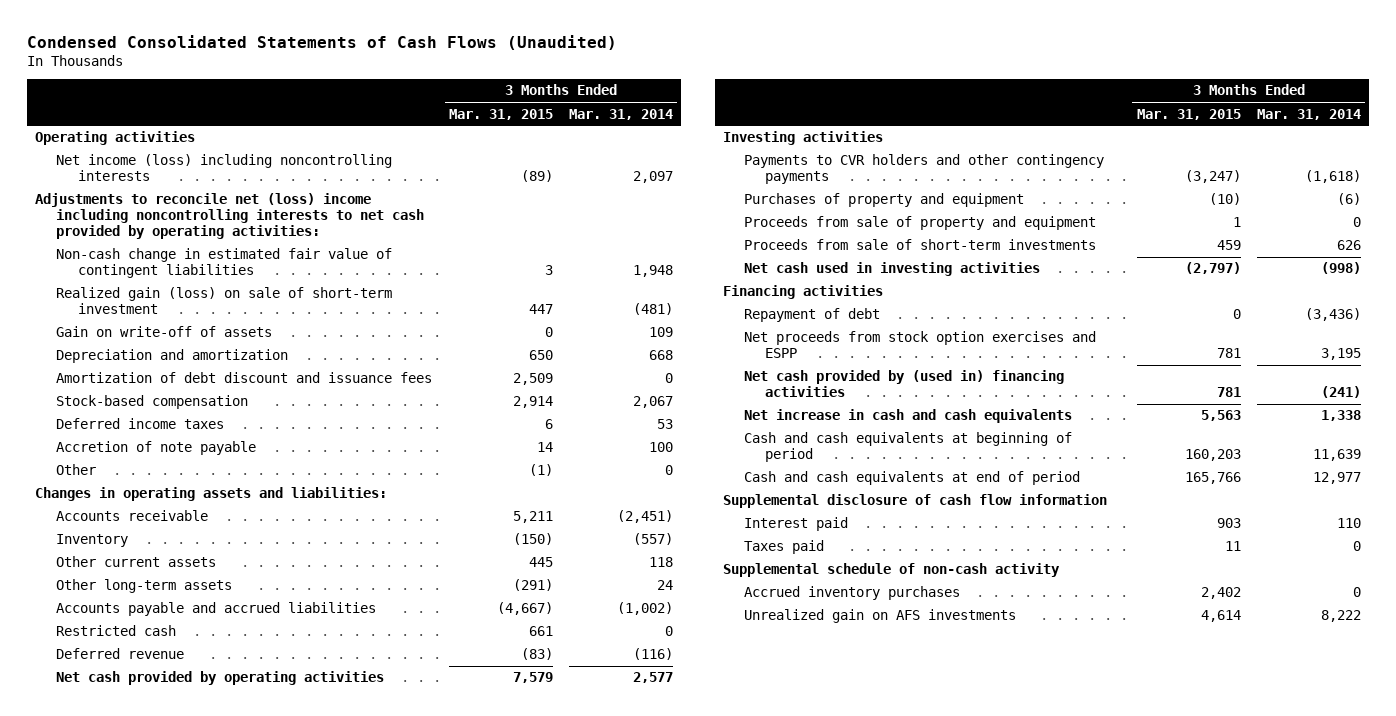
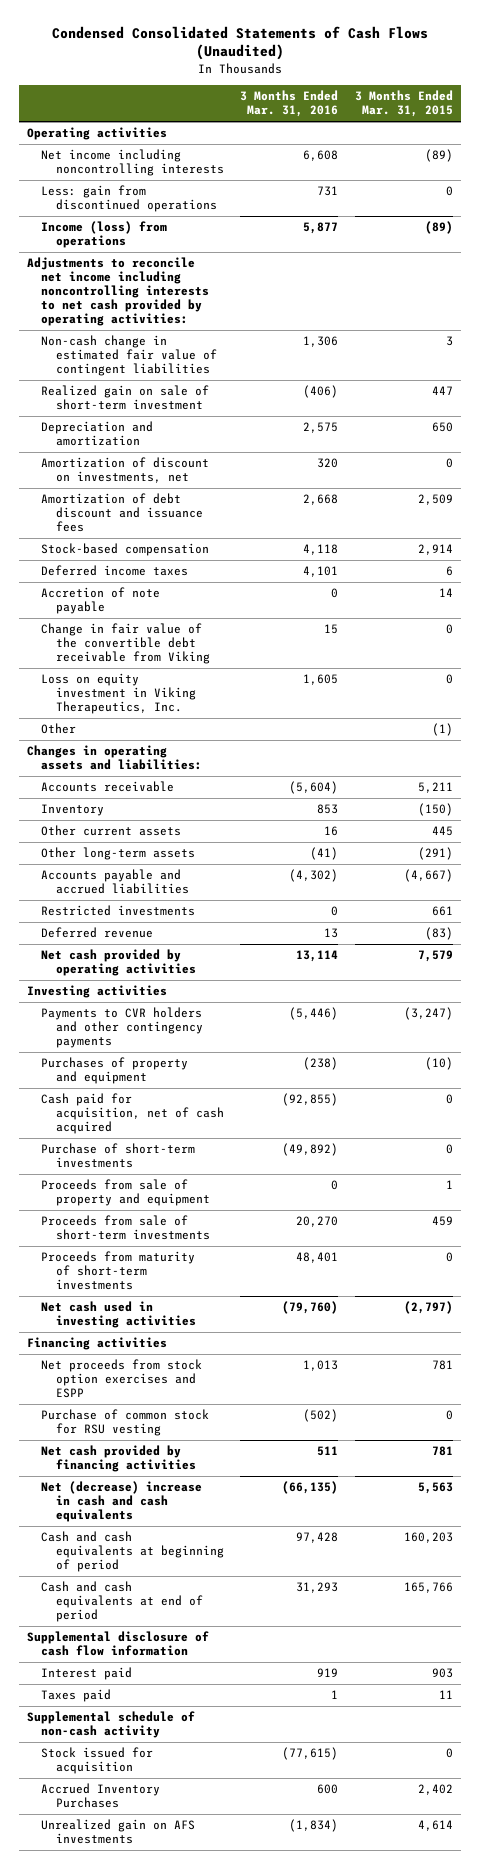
[569,108,674,120] Mar. 31, 2014 -> none
none -> [240,90,339,118] 3 Months Ended Mar. 31, 2016
[56,154,393,182] Net income (loss) including noncontrolling interests -> [41,149,224,177] Net income including noncontrolling interests
none -> [41,185,217,213] Less: gain from discontinued operations
none -> [41,221,168,249] Income (loss) from operations
[35,193,425,239] Adjustments to reconcile net (loss) income including noncontrolling interests to net cash provided by operating activities: -> [27,257,210,327] Adjustments to reconcile net income including noncontrolling interests to net cash provided by operating activities:
[56,326,273,338] Gain on write-off of assets -> none
[56,287,393,315] Realized gain (loss) on sale of short-term investment -> [41,385,210,411] Realized gain on sale of short-term investment
none -> [41,457,210,484] Amortization of discount on investments, net
none -> [41,623,210,665] Change in fair value of the convertible debt receivable from Viking
none -> [41,673,196,715] Loss on equity investment in Viking Therapeutics, Inc.
[56,625,177,637] Restricted cash -> [41,905,196,917] Restricted investments
none -> [41,1093,224,1135] Cash paid for acquisition, net of cash acquired
none -> [41,1143,196,1169] Purchase of short-term investments
none -> [41,1251,196,1291] Proceeds from maturity of short-term investments
[744,308,881,323] Repayment of debt -> none
none -> [41,1409,210,1437] Purchase of common stock for RSU vesting
[744,370,1065,398] Net cash provided by (used in) financing activities -> [41,1445,196,1473] Net cash provided by financing activities
[744,409,1073,424] Net increase in cash and cash equivalents -> [41,1481,203,1523] Net (decrease) increase in cash and cash equivalents
none -> [41,1747,154,1775] Stock issued for acquisition
[744,586,961,601] Accrued inventory purchases -> [41,1783,161,1809] Accrued Inventory Purchases

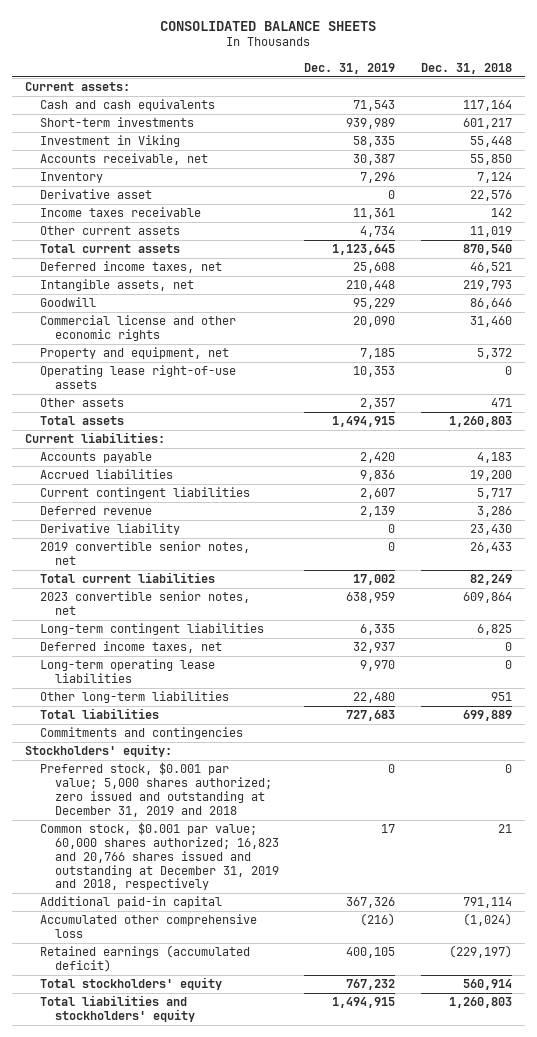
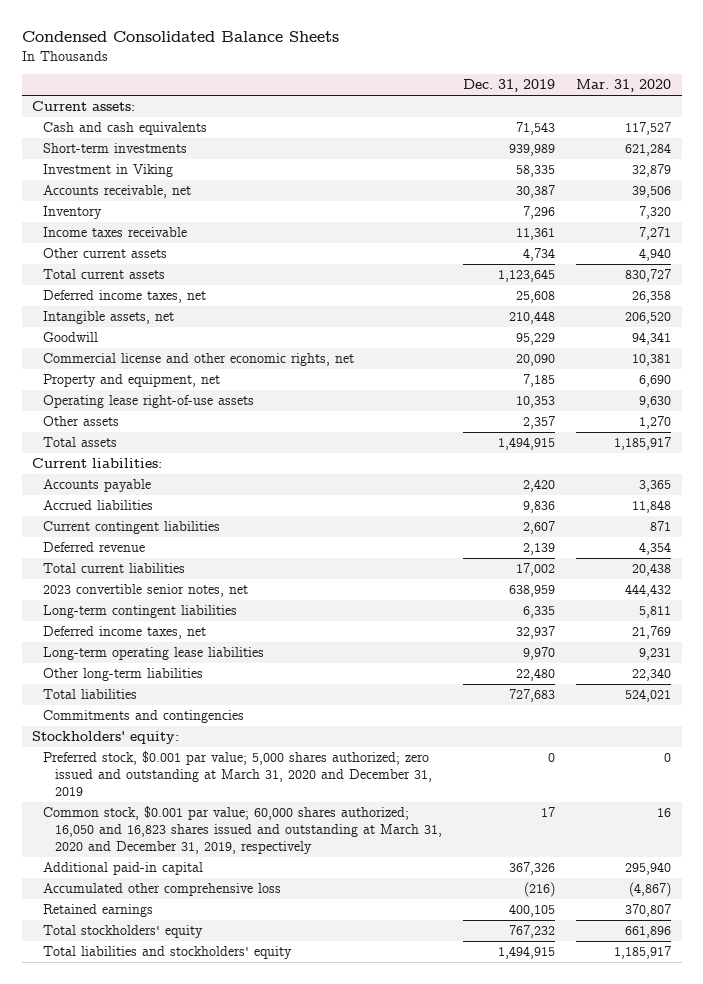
[160,20,377,31] CONSOLIDATED BALANCE SHEETS -> [21,31,339,43] Condensed Consolidated Balance Sheets
[420,62,512,74] Dec. 31, 2018 -> none
none -> [576,79,672,93] Mar. 31, 2020
[39,189,152,200] Derivative asset -> none
[39,315,236,342] Commercial license and other economic rights -> [43,353,355,367] Commercial license and other economic rights, net
[39,523,180,536] Derivative liability -> none
[39,541,250,566] 2019 convertible senior notes, net -> none
[39,762,272,817] Preferred stock, $0.001 par value; 5,000 shares authorized; zero issued and outstanding at December 31, 2019 and 2018 -> [43,751,432,796] Preferred stock, $0.001 par value; 5,000 shares authorized; zero issued and outstanding at March 31, 2020 and December 31, 2019
[39,822,279,891] Common stock, $0.001 par value; 60,000 shares authorized; 16,823 and 20,766 shares issued and outstanding at December 31, 2019 and 2018, respectively -> [43,806,442,854] Common stock, $0.001 par value; 60,000 shares authorized; 16,050 and 16,823 shares issued and outstanding at March 31, 2020 and December 31, 2019, respectively
[39,945,250,973] Retained earnings (accumulated deficit) -> [43,904,154,918] Retained earnings

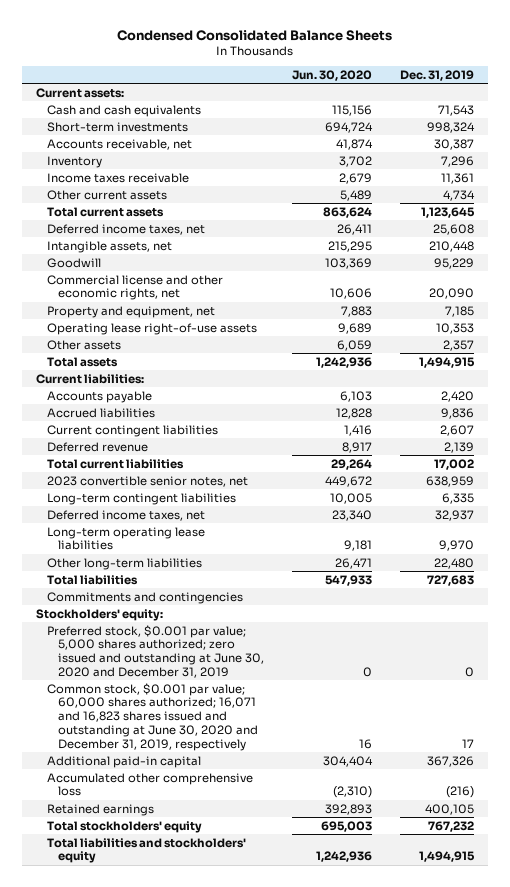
[576,79,672,93] Mar. 31, 2020 -> none
none -> [291,69,372,81] Jun. 30, 2020
[43,164,174,178] Investment in Viking -> none
[509,144,556,157] 939,989 -> [427,121,476,133] 998,324
[43,751,432,796] Preferred stock, $0.001 par value; 5,000 shares authorized; zero issued and outstanding at March 31, 2020 and December 31, 2019 -> [46,624,264,678] Preferred stock, $0.001 par value; 5,000 shares authorized; zero issued and outstanding at June 30, 2020 and December 31, 2019
[43,806,442,854] Common stock, $0.001 par value; 60,000 shares authorized; 16,050 and 16,823 shares issued and outstanding at March 31, 2020 and December 31, 2019, respectively -> [46,682,258,751] Common stock, $0.001 par value; 60,000 shares authorized; 16,071 and 16,823 shares issued and outstanding at June 30, 2020 and December 31, 2019, respectively

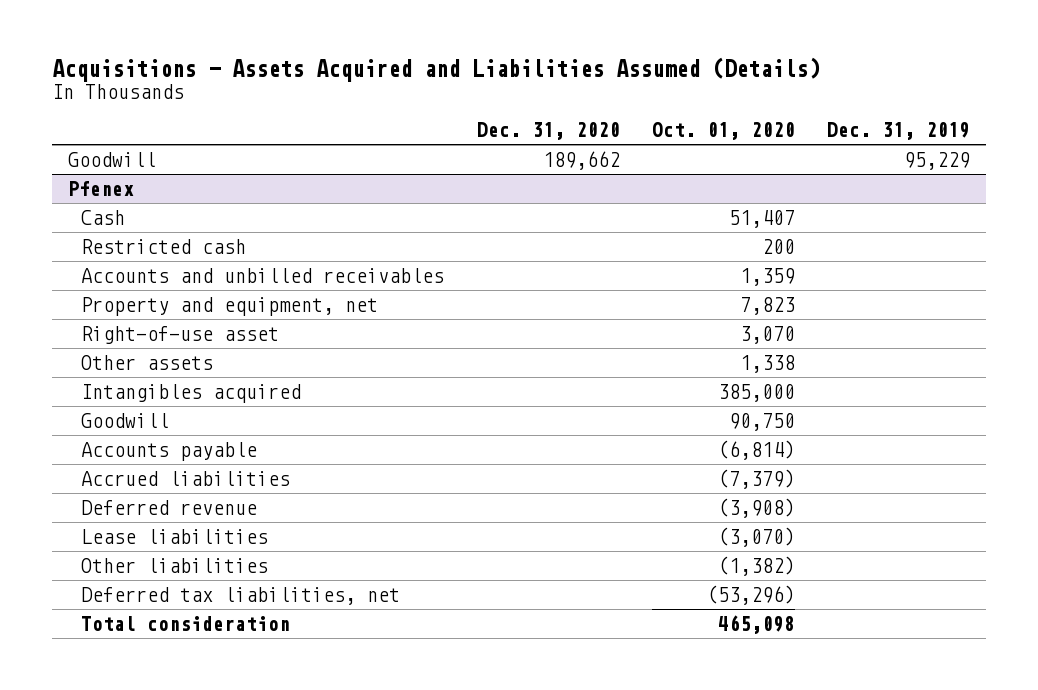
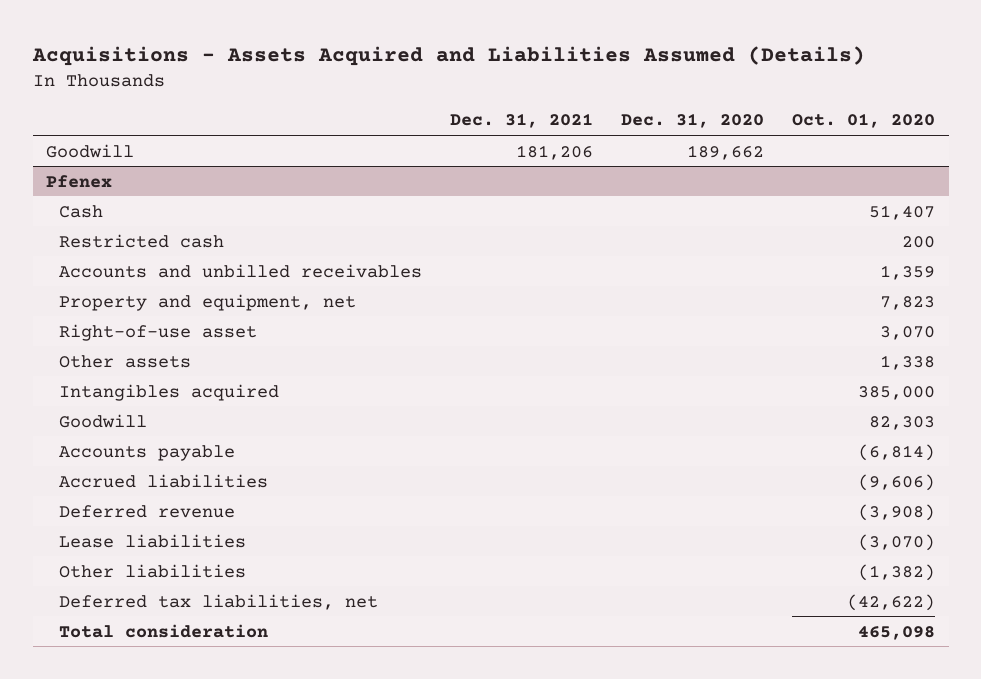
[827,122,971,141] Dec. 31, 2019 -> none
none -> [450,113,594,129] Dec. 31, 2021
[728,412,795,431] 90,750 -> [868,415,935,430] 82,303
[717,468,795,489] (7,379) -> [857,473,935,491] (9,606)
[706,584,795,605] (53,296) -> [846,593,935,611] (42,622)

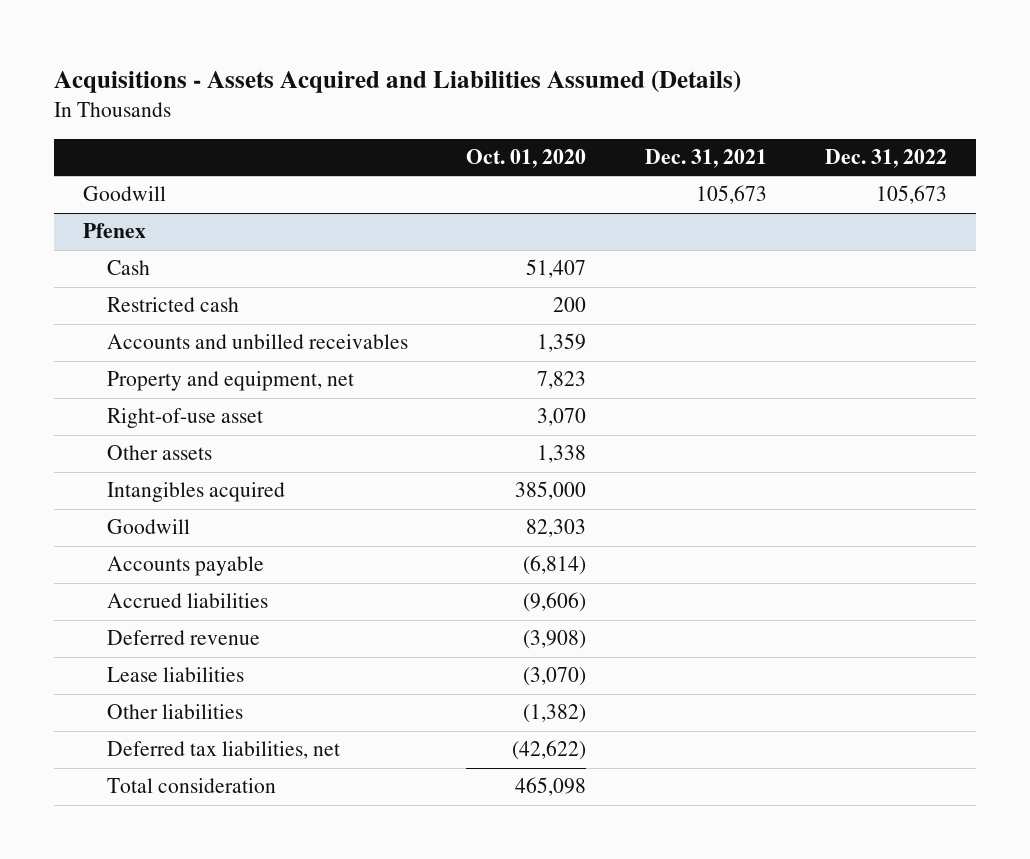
[620,113,764,129] Dec. 31, 2020 -> none
none -> [824,149,947,169] Dec. 31, 2022
[516,144,594,160] 181,206 -> [695,185,767,205] 105,673

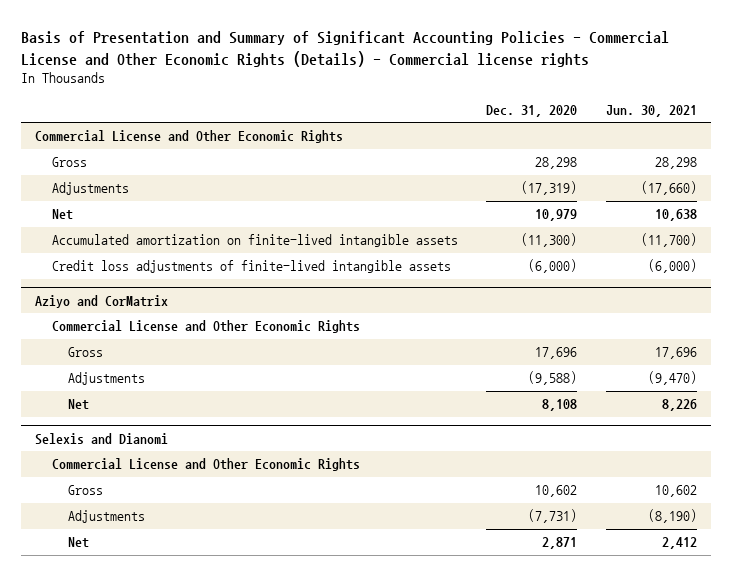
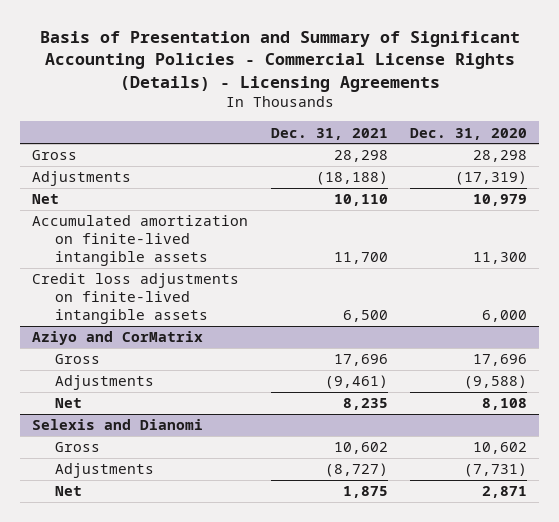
[21,31,670,67] Basis of Presentation and Summary of Significant Accounting Policies - Commercial License and Other Economic Rights (Details) - Commercial license rights -> [39,30,520,92] Basis of Presentation and Summary of Significant Accounting Policies - Commercial License Rights (Details) - Licensing Agreements
[605,104,697,117] Jun. 30, 2021 -> none
none -> [270,127,388,140] Dec. 31, 2021
[35,130,344,144] Commercial License and Other Economic Rights -> none
[521,233,578,248] (11,300) -> [473,252,528,265] 11,300
[51,260,451,274] Credit loss adjustments of finite-lived intangible assets -> [31,273,239,325] Credit loss adjustments on finite-lived intangible assets
[528,259,578,274] (6,000) -> [482,310,528,323] 6,000
[51,320,360,334] Commercial License and Other Economic Rights -> none
[51,458,360,472] Commercial License and Other Economic Rights -> none

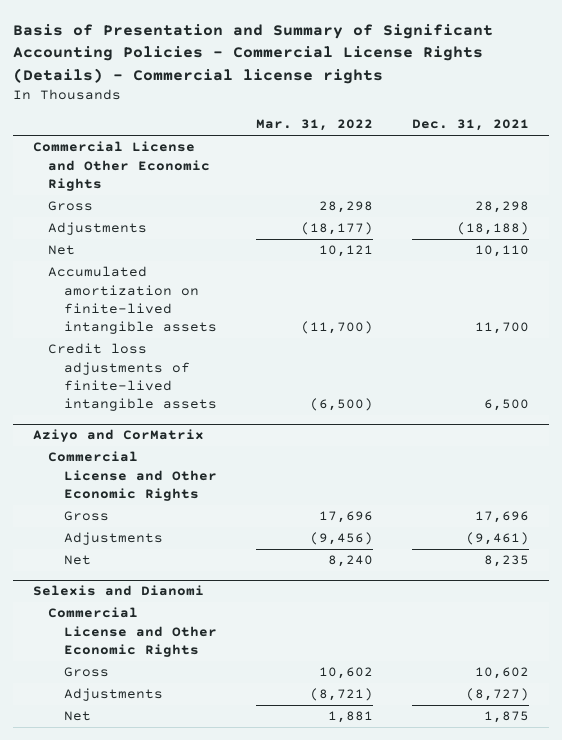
[39,30,520,92] Basis of Presentation and Summary of Significant Accounting Policies - Commercial License Rights (Details) - Licensing Agreements -> [13,24,494,84] Basis of Presentation and Summary of Significant Accounting Policies - Commercial License Rights (Details) - Commercial license rights
[410,127,528,140] Dec. 31, 2020 -> none
none -> [256,119,374,132] Mar. 31, 2022
none -> [32,141,211,191] Commercial License and Other Economic Rights
[31,273,239,325] Credit loss adjustments on finite-lived intangible assets -> [48,343,217,412] Credit loss adjustments of finite-lived intangible assets
none -> [48,451,217,501] Commercial License and Other Economic Rights
none -> [48,607,217,657] Commercial License and Other Economic Rights

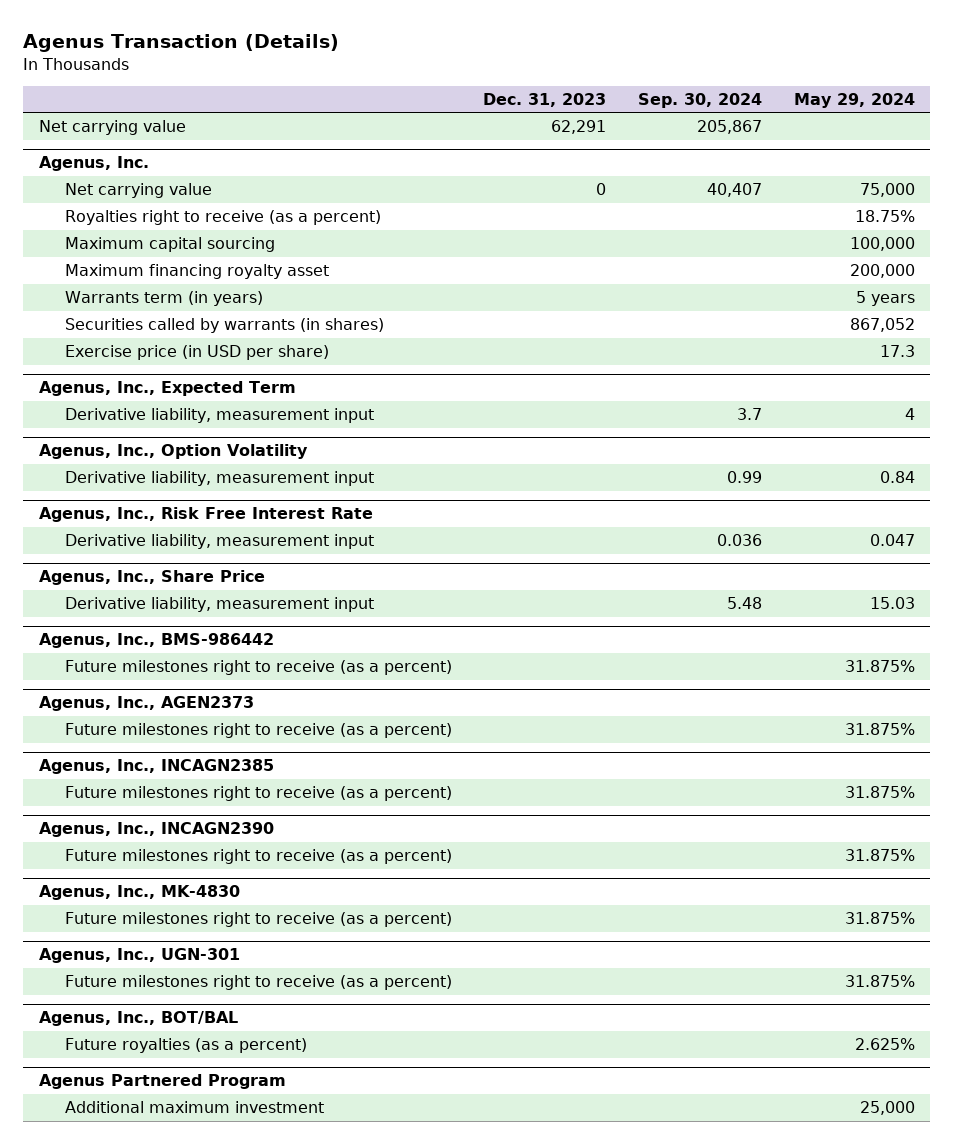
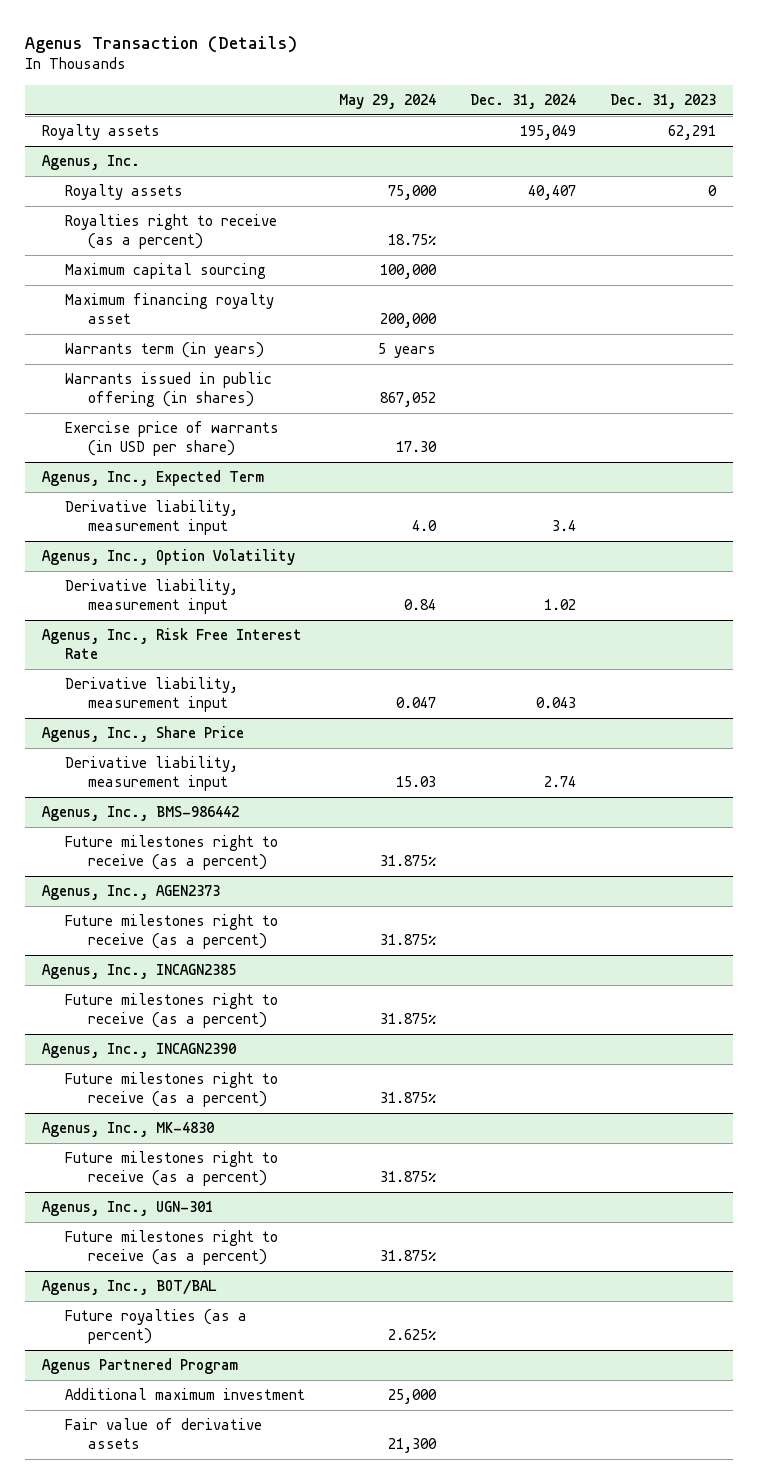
[637,92,762,108] Sep. 30, 2024 -> none
none -> [470,93,577,109] Dec. 31, 2024
[39,120,187,136] Net carrying value -> [42,124,161,141] Royalty assets
[64,183,212,199] Net carrying value -> [65,184,184,201] Royalty assets
[64,318,384,334] Securities called by warrants (in shares) -> [65,372,273,407] Warrants issued in public offering (in shares)
[64,345,329,361] Exercise price (in USD per share) -> [65,421,280,456] Exercise price of warrants (in USD per share)
[879,345,915,358] 17.3 -> [396,440,438,452] 17.30
[904,408,915,421] 4 -> [412,519,438,531] 4.0
none -> [65,1418,263,1449] Fair value of derivative assets

